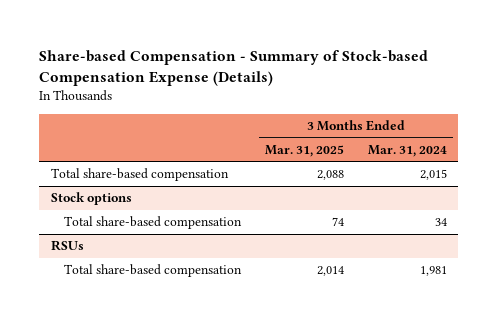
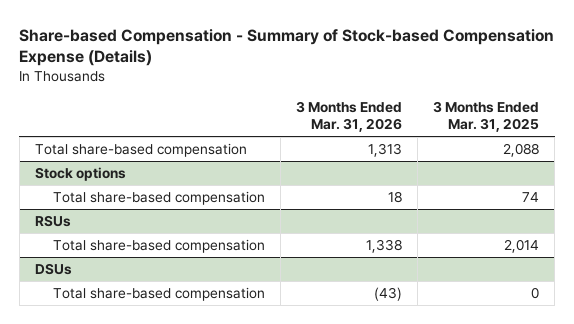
[367,144,447,157] Mar. 31, 2024 -> none
none -> [295,101,402,133] 3 Months Ended Mar. 31, 2026
none -> [34,262,72,275] DSUs
none -> [52,286,265,301] Total share-based compensation

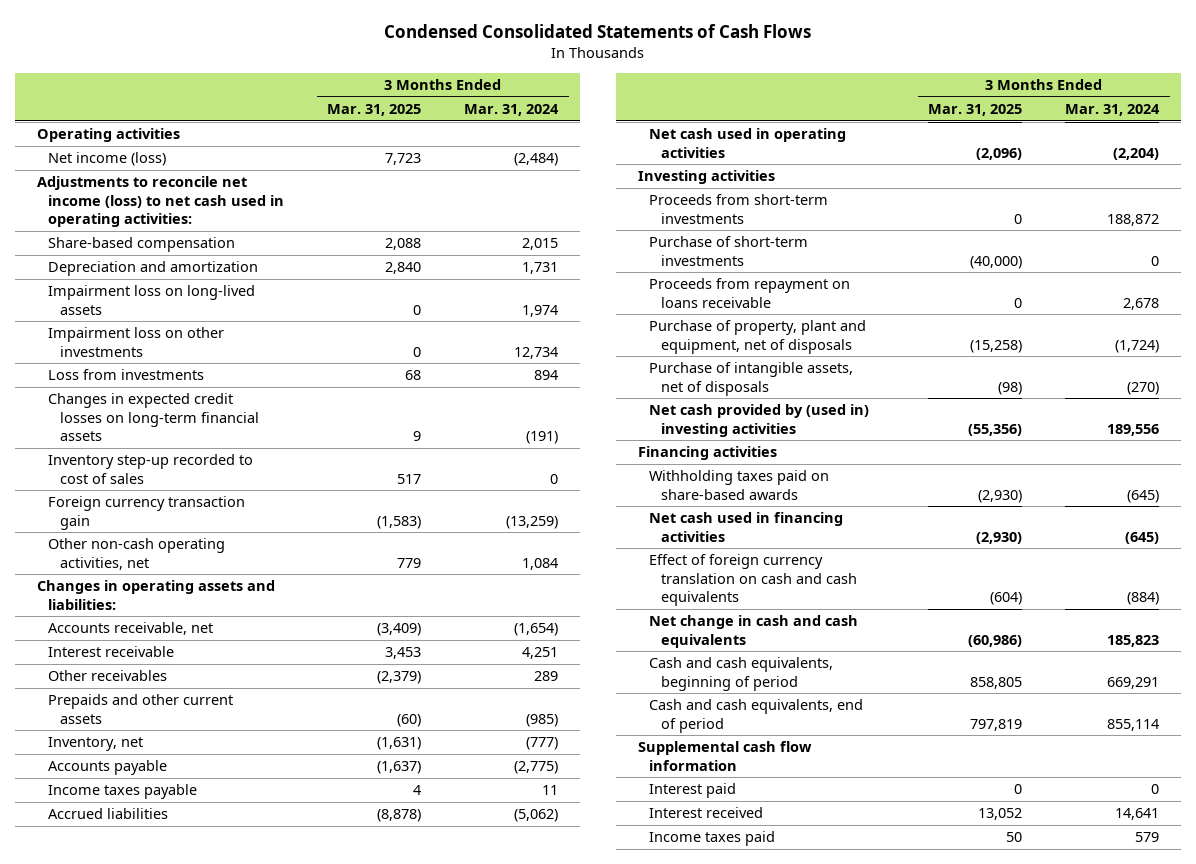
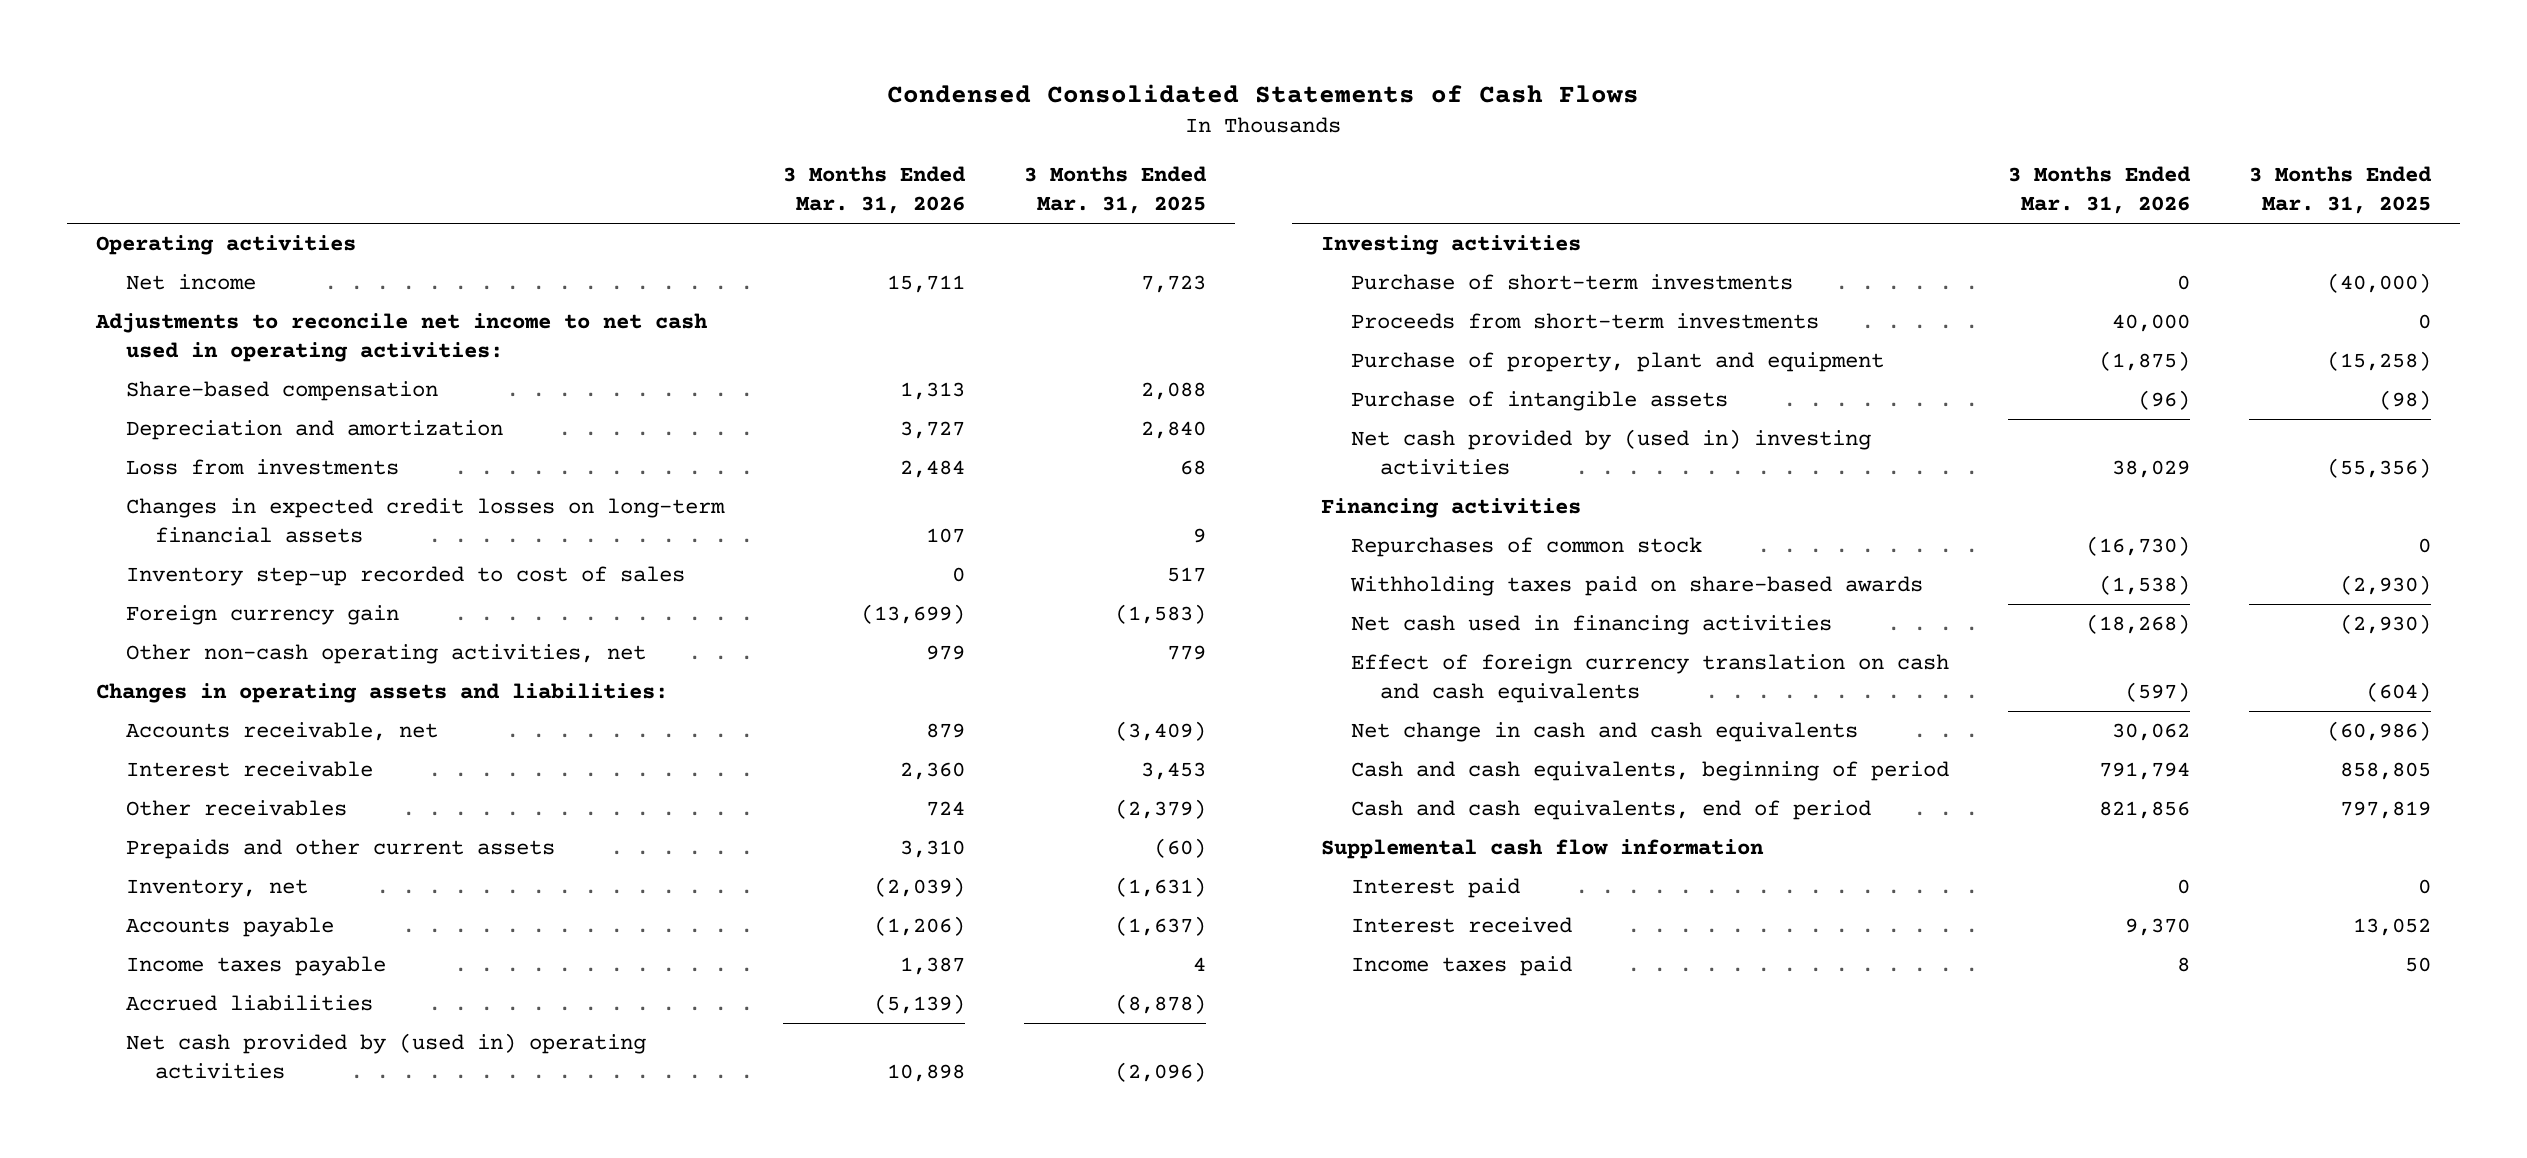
[464,104,560,117] Mar. 31, 2024 -> none
none -> [782,165,966,214] 3 Months Ended Mar. 31, 2026
[48,152,167,167] Net income (loss) -> [125,274,256,291] Net income
[36,176,285,228] Adjustments to reconcile net income (loss) to net cash used in operating activities: -> [95,313,709,363] Adjustments to reconcile net income to net cash used in operating activities:
[48,285,256,315] Impairment loss on long-lived assets -> none
[48,327,225,357] Impairment loss on other investments -> none
[48,496,246,530] Foreign currency transaction gain -> [125,605,399,626] Foreign currency gain
[649,128,847,158] Net cash used in operating activities -> [125,1033,646,1080] Net cash provided by (used in) operating activities
[649,278,851,308] Proceeds from repayment on loans receivable -> none
[649,194,829,224] Proceeds from short-term investments -> [1350,313,1819,330] Proceeds from short-term investments
[649,320,867,354] Purchase of property, plant and equipment, net of disposals -> [1350,352,1884,373] Purchase of property, plant and equipment
[649,362,854,396] Purchase of intangible assets, net of disposals -> [1350,391,1728,412] Purchase of intangible assets
none -> [1350,537,1702,558] Repurchases of common stock

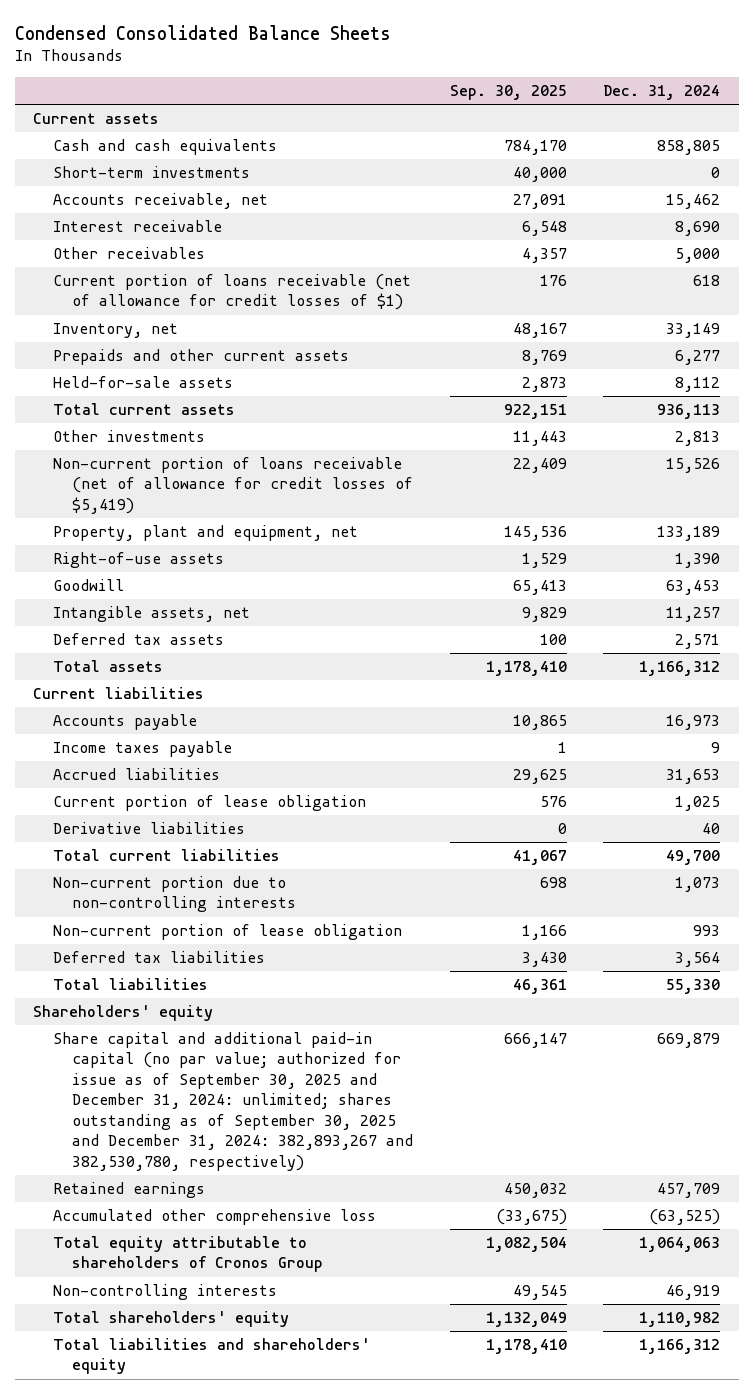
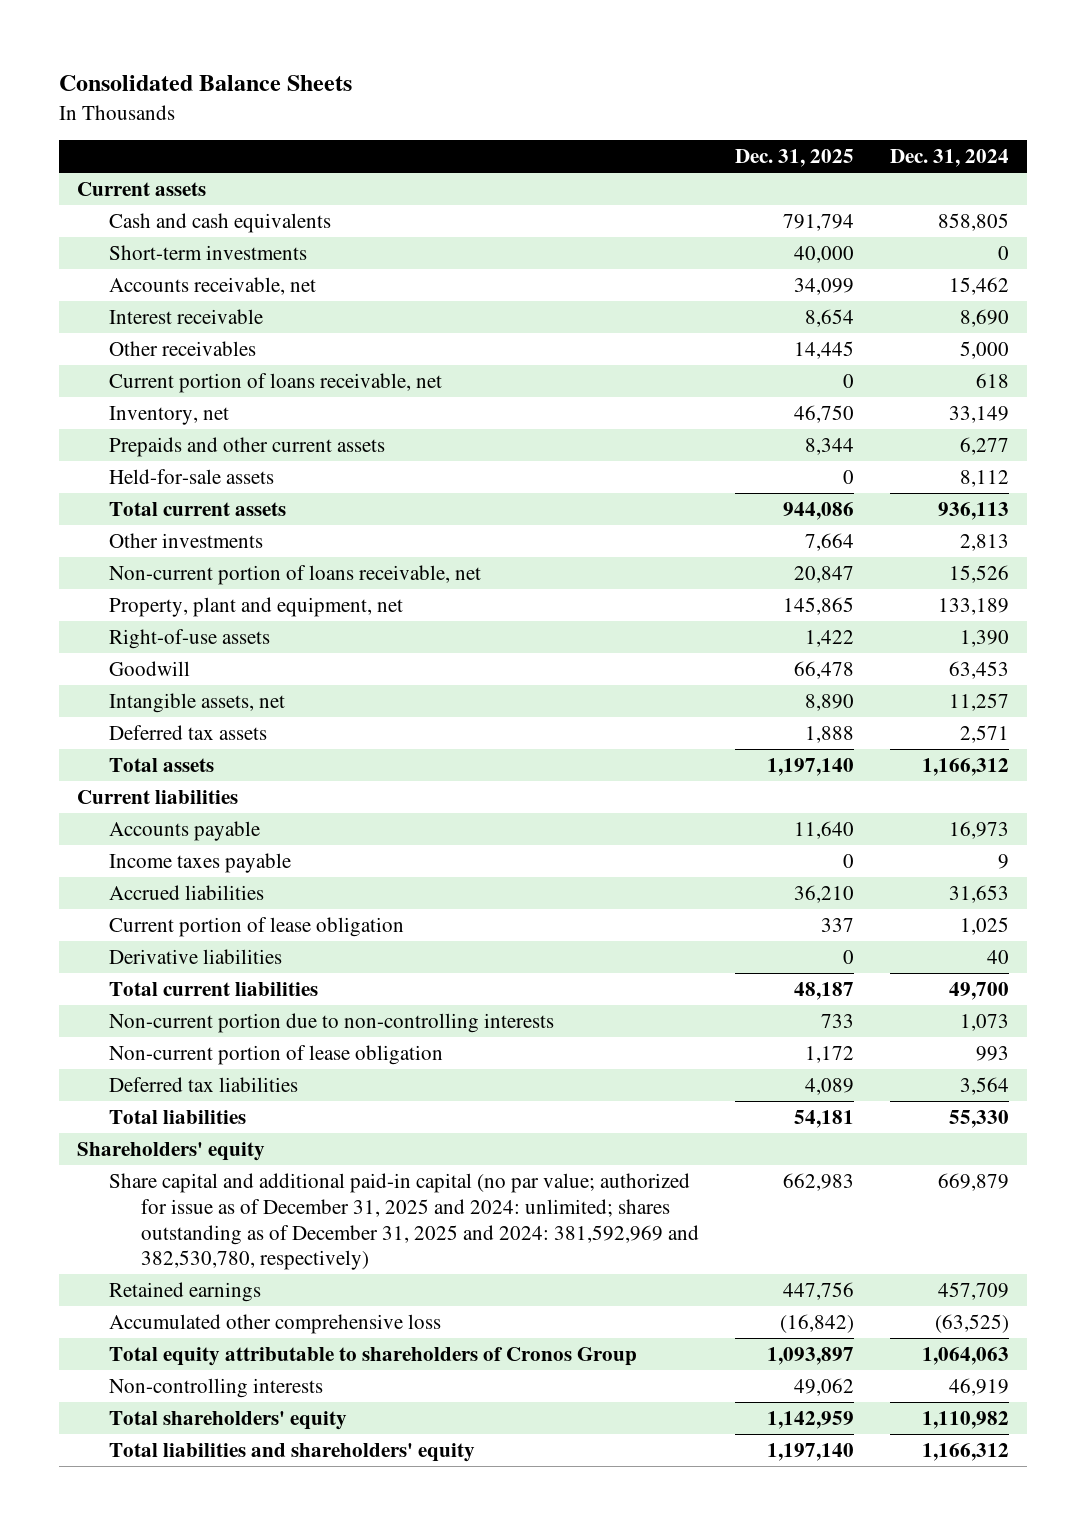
[14,24,391,40] Condensed Consolidated Balance Sheets -> [59,75,353,92] Consolidated Balance Sheets
[449,85,567,101] Sep. 30, 2025 -> none
none -> [735,149,855,168] Dec. 31, 2025
[52,274,411,311] Current portion of loans receivable (net of allowance for credit losses of $1) -> [109,372,443,393] Current portion of loans receivable, net
[52,457,414,514] Non-current portion of loans receivable (net of allowance for credit losses of $5,419) -> [109,564,482,585] Non-current portion of loans receivable, net
[52,1032,414,1171] Share capital and additional paid-in capital (no par value; authorized for issue as of September 30, 2025 and December 31, 2024: unlimited; shares outstanding as of September 30, 2025 and December 31, 2024: 382,893,267 and 382,530,780, respectively) -> [109,1172,700,1271] Share capital and additional paid-in capital (no par value; authorized for issue as of December 31, 2025 and 2024: unlimited; shares outstanding as of December 31, 2025 and 2024: 381,592,969 and 382,530,780, respectively)

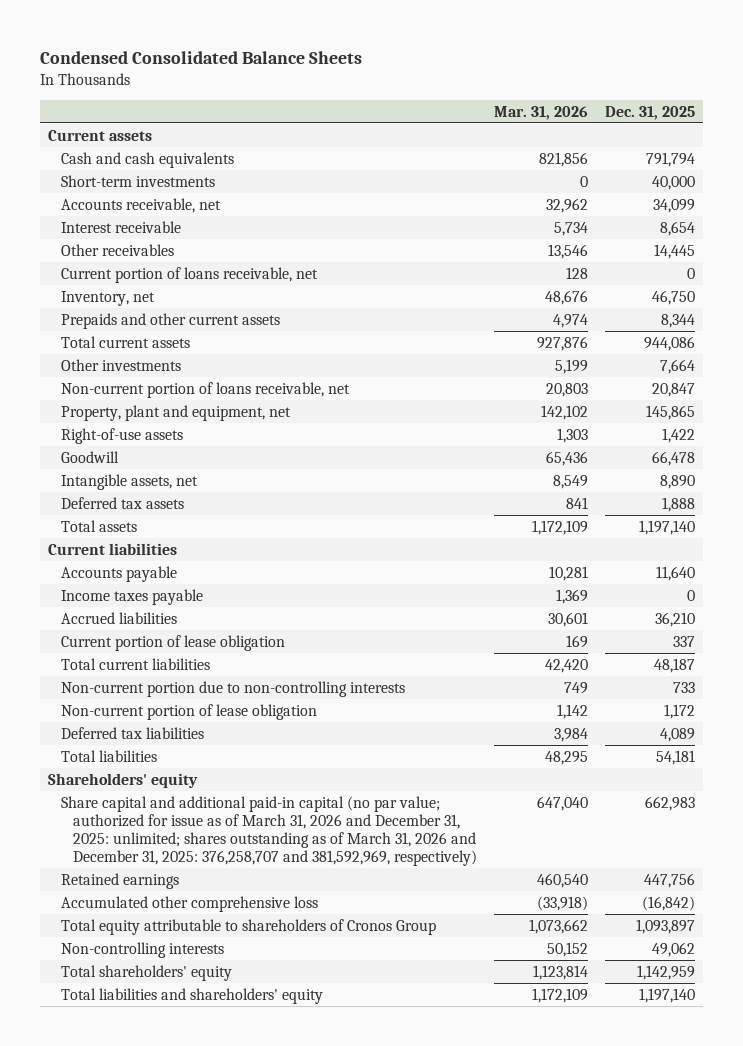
[59,75,353,92] Consolidated Balance Sheets -> [40,51,363,65] Condensed Consolidated Balance Sheets
[890,149,1010,168] Dec. 31, 2024 -> none
none -> [493,105,588,120] Mar. 31, 2026
[109,468,275,484] Held-for-sale assets -> none
[109,948,283,964] Derivative liabilities -> none
[109,1172,700,1271] Share capital and additional paid-in capital (no par value; authorized for issue as of December 31, 2025 and 2024: unlimited; shares outstanding as of December 31, 2025 and 2024: 381,592,969 and 382,530,780, respectively) -> [60,795,478,867] Share capital and additional paid-in capital (no par value; authorized for issue as of March 31, 2026 and December 31, 2025: unlimited; shares outstanding as of March 31, 2026 and December 31, 2025: 376,258,707 and 381,592,969, respectively)

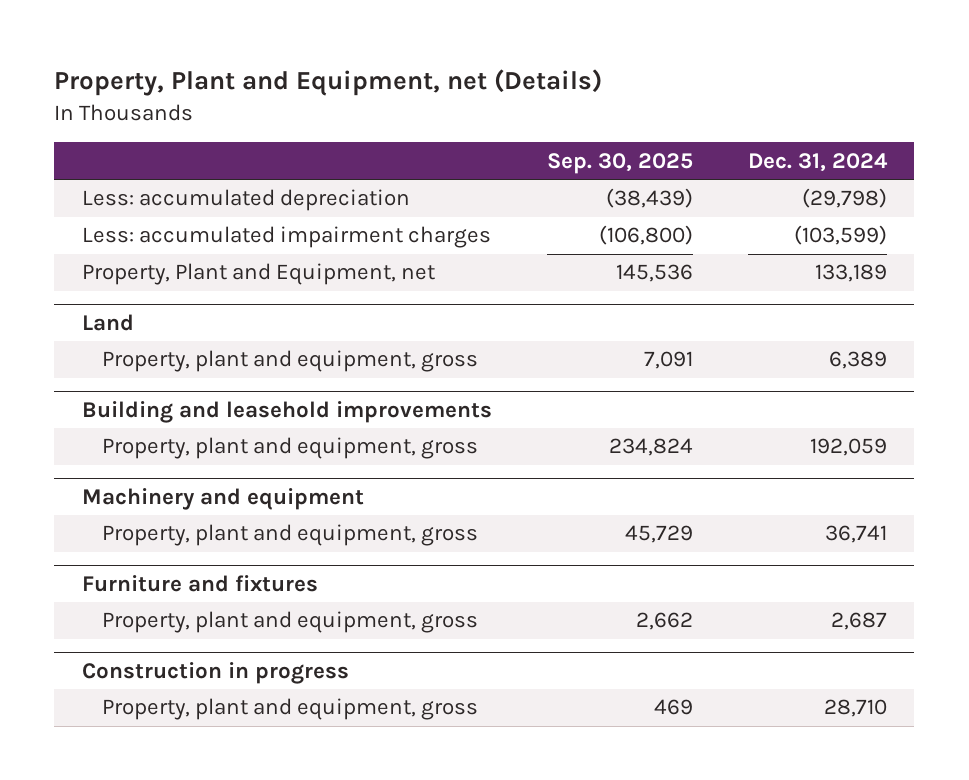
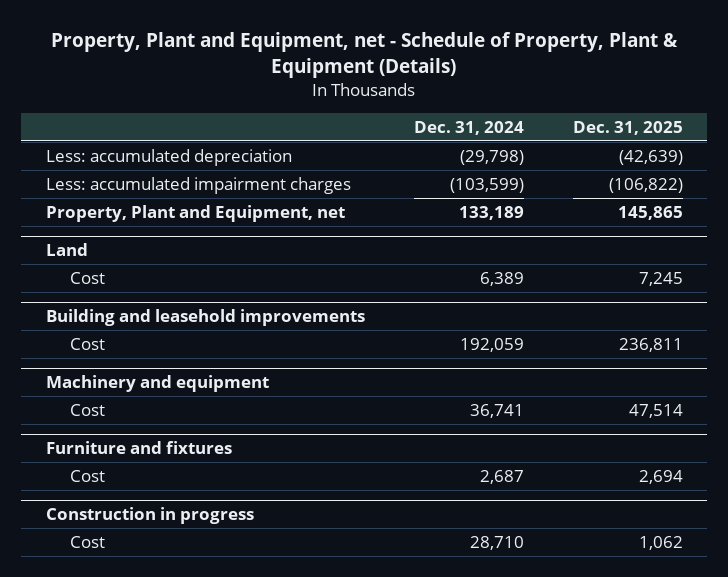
[54,69,603,97] Property, Plant and Equipment, net (Details) -> [51,32,679,79] Property, Plant and Equipment, net - Schedule of Property, Plant & Equipment (Details)
[546,152,693,174] Sep. 30, 2025 -> none
none -> [572,120,683,135] Dec. 31, 2025
[101,350,478,373] Property, plant and equipment, gross -> [70,271,106,284] Cost
[101,437,478,460] Property, plant and equipment, gross -> [70,337,106,350] Cost
[101,524,478,547] Property, plant and equipment, gross -> [70,403,106,416] Cost
[101,611,478,634] Property, plant and equipment, gross -> [70,469,106,482] Cost
[101,698,478,721] Property, plant and equipment, gross -> [70,535,106,548] Cost

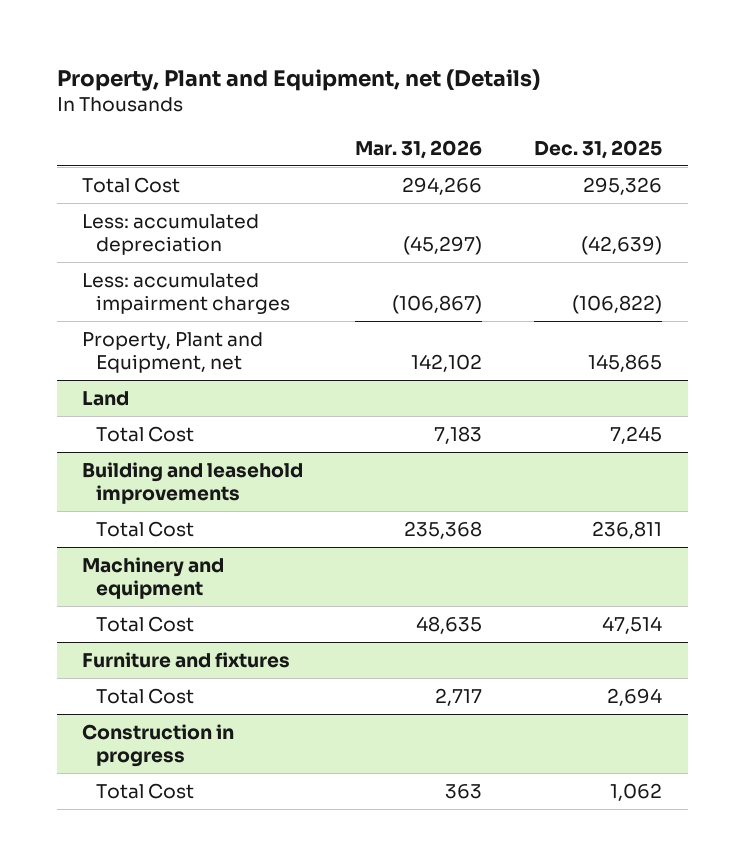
[51,32,679,79] Property, Plant and Equipment, net - Schedule of Property, Plant & Equipment (Details) -> [56,68,540,91] Property, Plant and Equipment, net (Details)
[413,120,524,135] Dec. 31, 2024 -> none
none -> [355,139,483,159] Mar. 31, 2026
none -> [82,176,181,193] Total Cost
[70,271,106,284] Cost -> [96,425,195,442] Total Cost
[70,337,106,350] Cost -> [96,520,195,537] Total Cost
[70,403,106,416] Cost -> [96,615,195,632] Total Cost
[70,469,106,482] Cost -> [96,687,195,704] Total Cost
[70,535,106,548] Cost -> [96,782,195,799] Total Cost

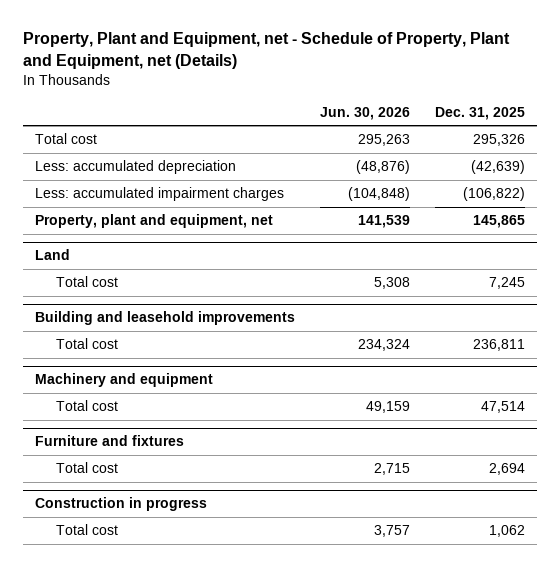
[56,68,540,91] Property, Plant and Equipment, net (Details) -> [22,32,510,69] Property, Plant and Equipment, net - Schedule of Property, Plant and Equipment, net (Details)
[355,139,483,159] Mar. 31, 2026 -> none
none -> [319,106,410,120] Jun. 30, 2026
[82,176,181,193] Total Cost -> [34,133,97,145] Total cost
[82,331,264,374] Property, Plant and Equipment, net -> [34,214,273,229] Property, plant and equipment, net
[96,425,195,442] Total Cost -> [56,276,119,288] Total cost
[96,520,195,537] Total Cost -> [56,338,119,350] Total cost
[96,615,195,632] Total Cost -> [56,400,119,412] Total cost
[96,687,195,704] Total Cost -> [56,462,119,474] Total cost
[96,782,195,799] Total Cost -> [56,524,119,536] Total cost

